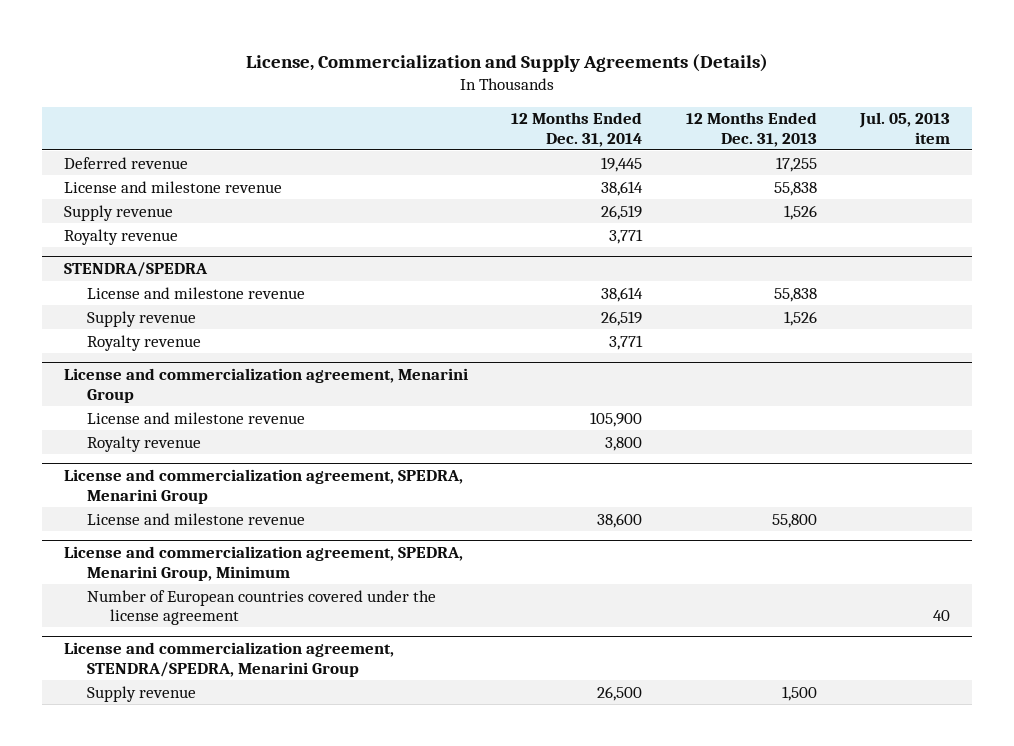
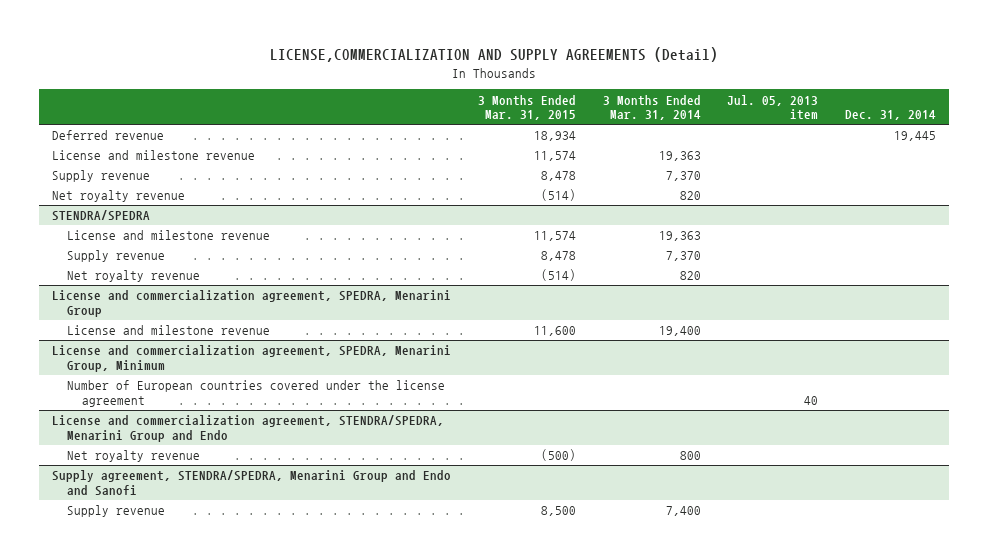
[246,53,769,72] License, Commercialization and Supply Agreements (Details) -> [270,47,719,63] LICENSE,COMMERCIALIZATION AND SUPPLY AGREEMENTS (Detail)
[511,112,643,147] 12 Months Ended Dec. 31, 2014 -> none
[685,112,817,147] 12 Months Ended Dec. 31, 2013 -> none
none -> [478,94,577,121] 3 Months Ended Mar. 31, 2015
none -> [602,94,701,121] 3 Months Ended Mar. 31, 2014
none -> [845,110,937,121] Dec. 31, 2014
[63,228,178,245] Royalty revenue -> [52,190,186,203] Net royalty revenue
[63,368,468,403] License and commercialization agreement, Menarini Group -> none
[86,411,305,424] License and milestone revenue -> none
[86,435,201,452] Royalty revenue -> none
[86,334,201,351] Royalty revenue -> [67,270,201,283] Net royalty revenue
[86,685,196,702] Supply revenue -> none
[63,642,394,677] License and commercialization agreement, STENDRA/SPEDRA, Menarini Group -> [52,415,445,443] License and commercialization agreement, STENDRA/SPEDRA, Menarini Group and Endo
none -> [67,450,201,463] Net royalty revenue
none -> [52,470,452,497] Supply agreement, STENDRA/SPEDRA, Menarini Group and Endo and Sanofi
none -> [67,505,166,518] Supply revenue

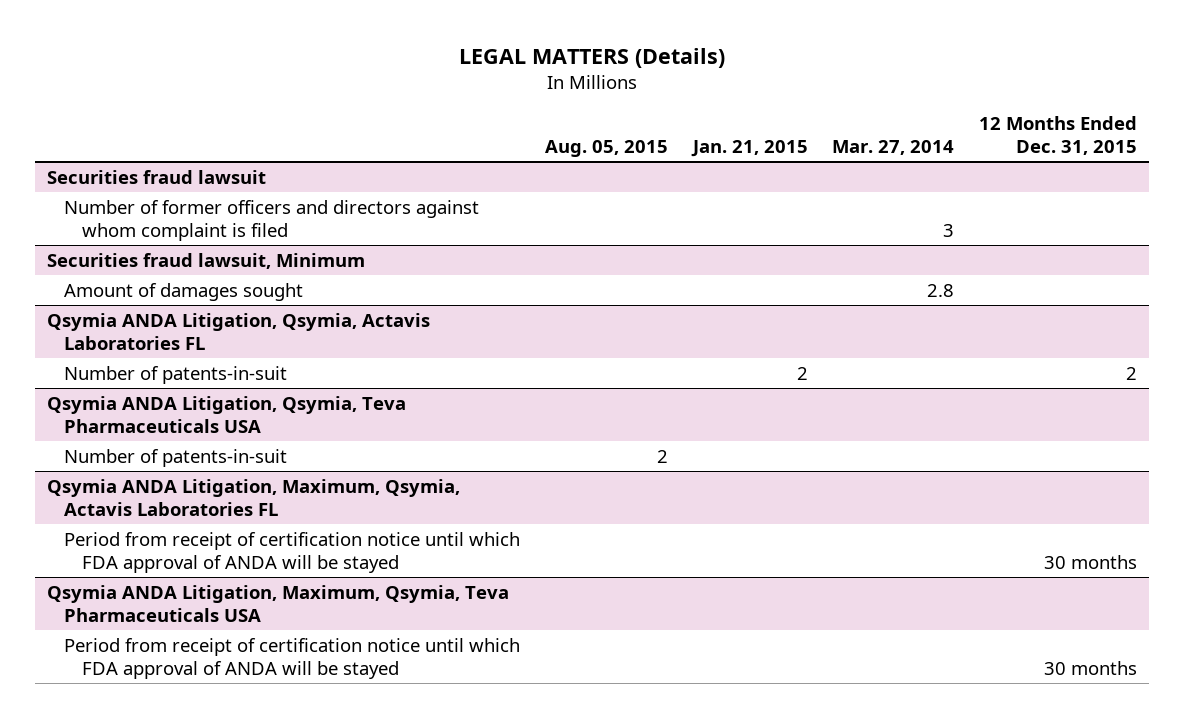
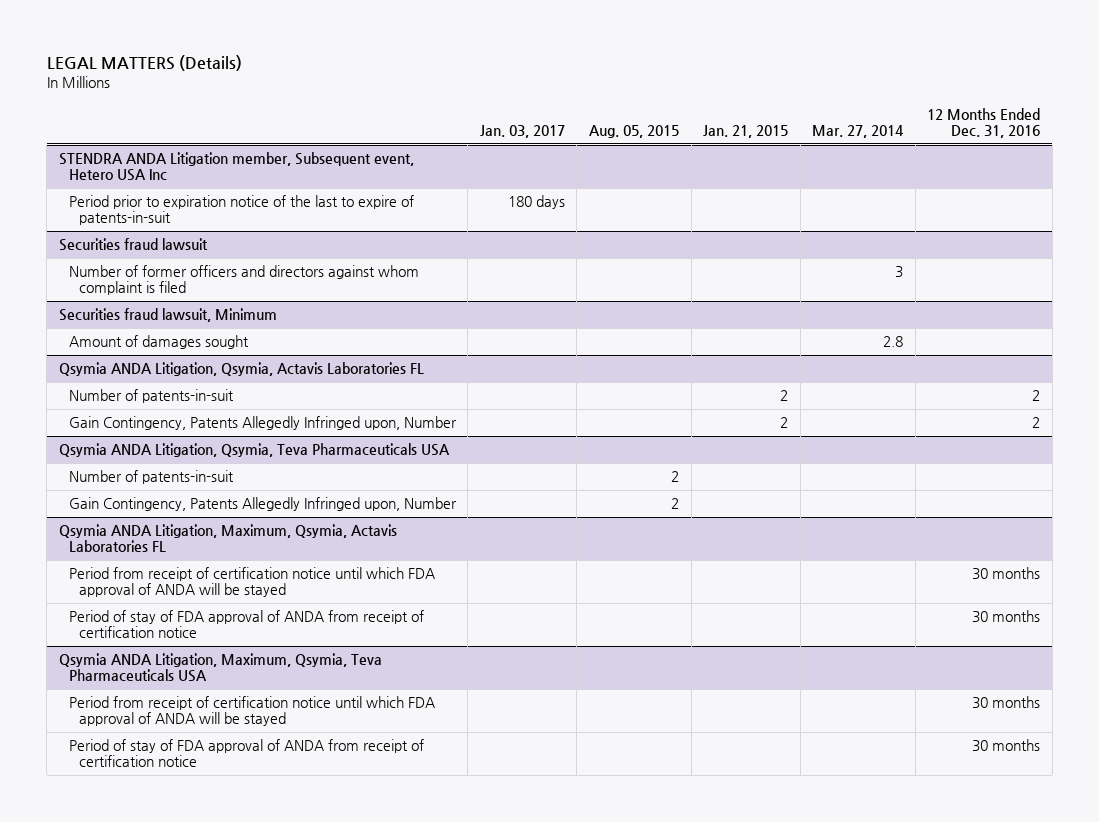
[978,115,1137,155] 12 Months Ended Dec. 31, 2015 -> none
none -> [479,125,565,139] Jan. 03, 2017
none -> [927,108,1041,139] 12 Months Ended Dec. 31, 2016
none -> [58,152,414,182] STENDRA ANDA Litigation member, Subsequent event, Hetero USA Inc
none -> [68,195,414,226] Period prior to expiration notice of the last to expire of patents-in-suit
none -> [68,416,457,431] Gain Contingency, Patents Allegedly Infringed upon, Number
none -> [68,497,457,512] Gain Contingency, Patents Allegedly Infringed upon, Number
none -> [68,610,424,639] Period of stay of FDA approval of ANDA from receipt of certification notice
none -> [68,739,424,768] Period of stay of FDA approval of ANDA from receipt of certification notice

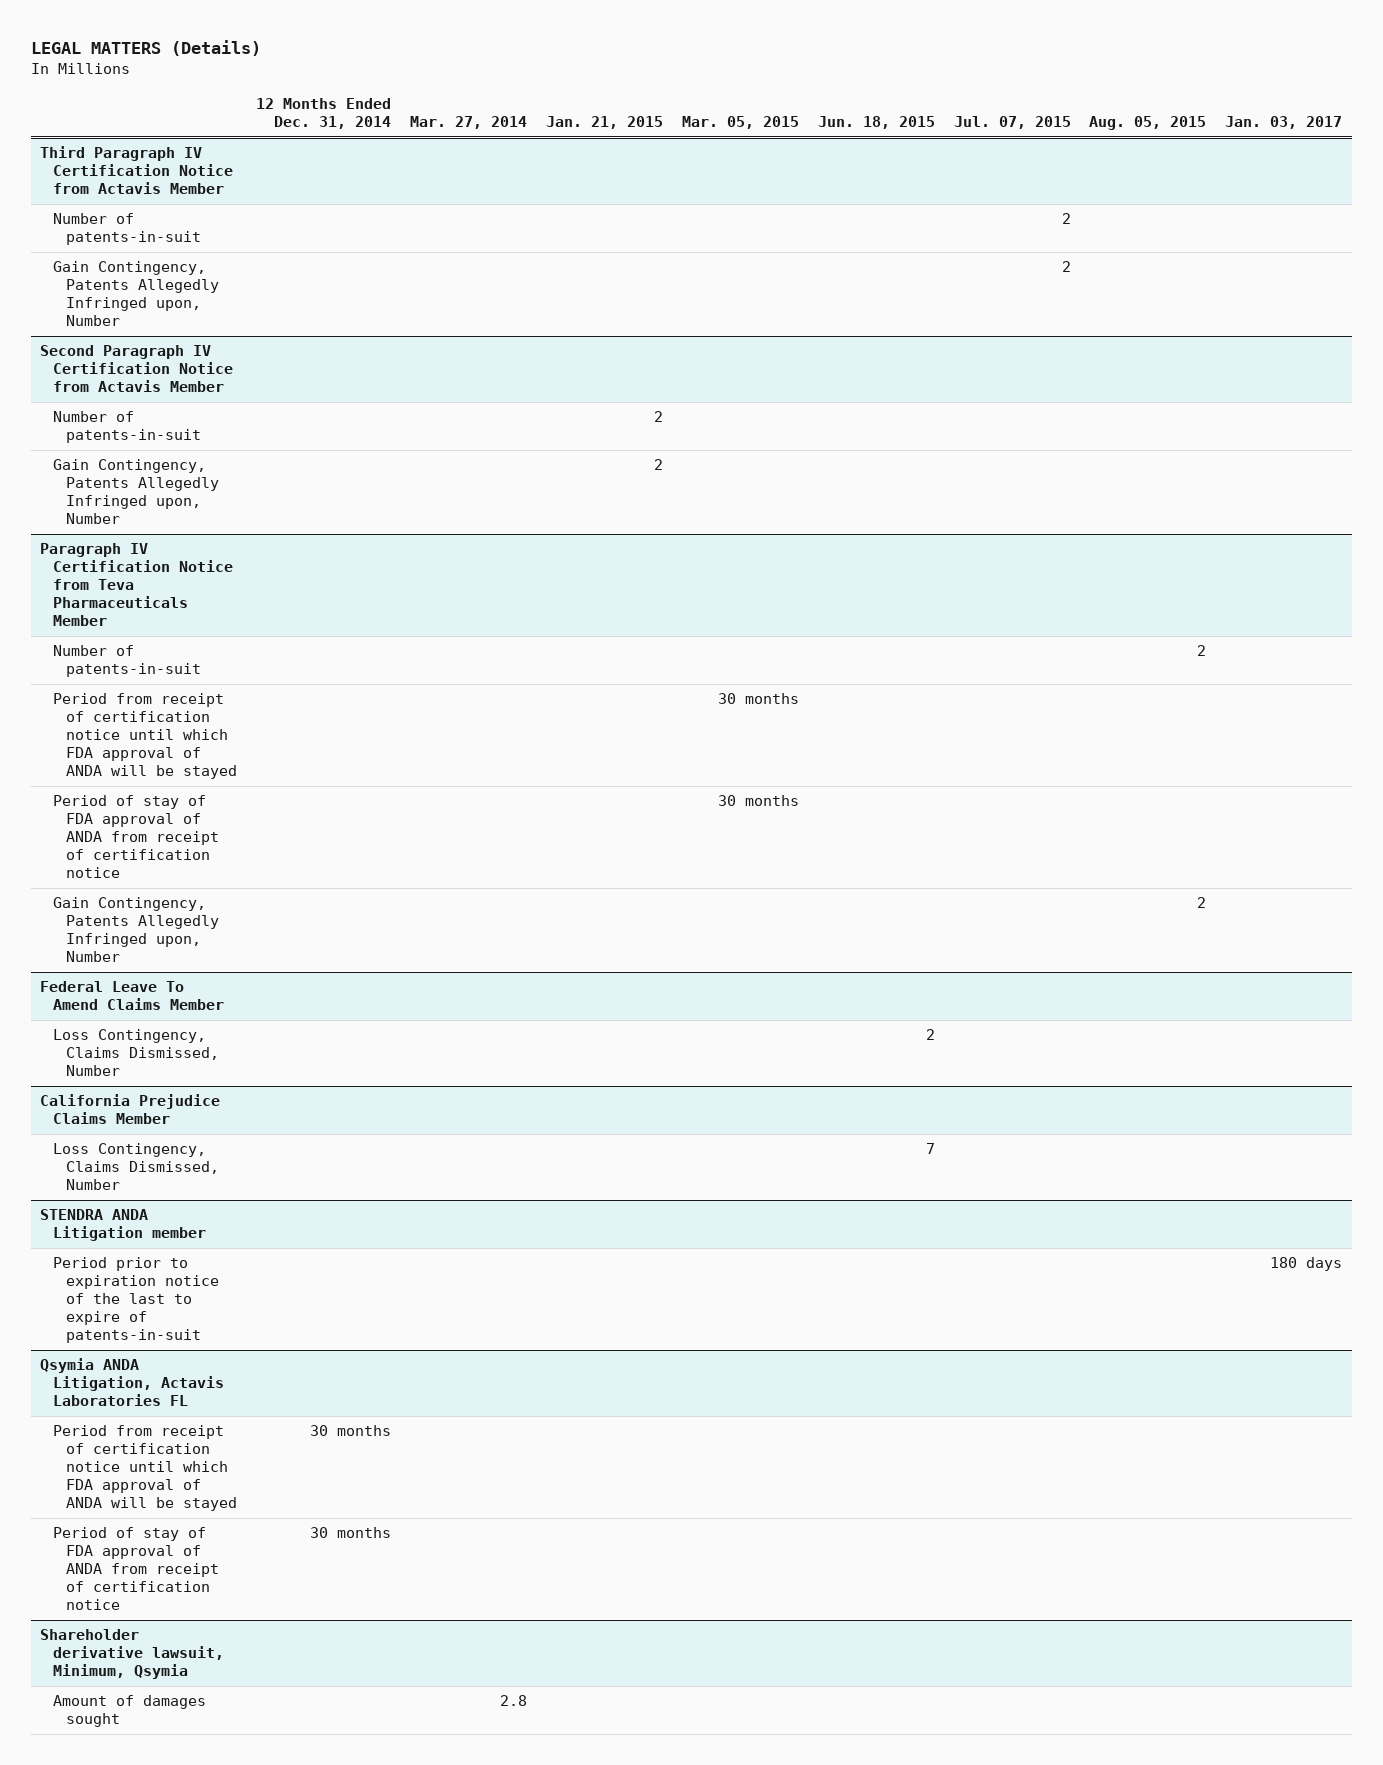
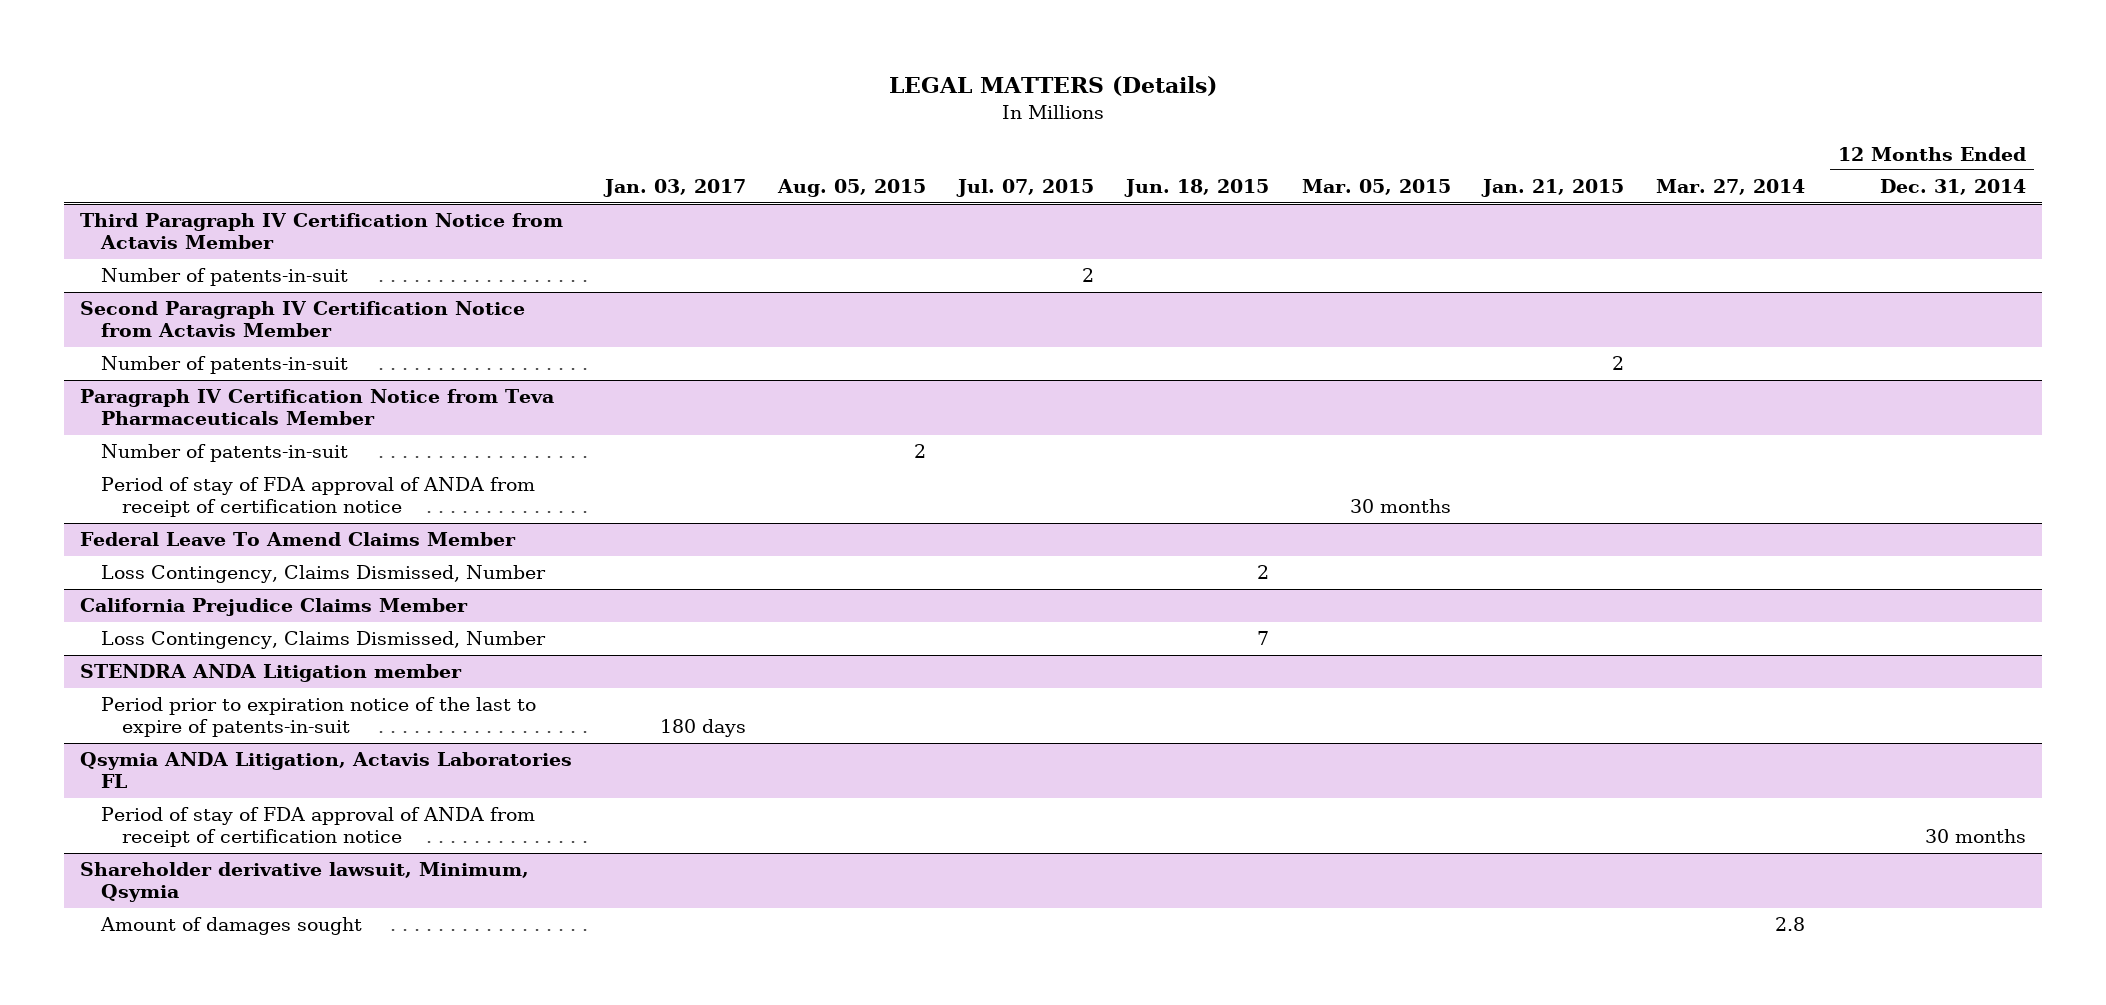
[53,261,219,327] Gain Contingency, Patents Allegedly Infringed upon, Number -> none
[53,459,219,525] Gain Contingency, Patents Allegedly Infringed upon, Number -> none
[53,693,237,780] Period from receipt of certification notice until which FDA approval of ANDA will be stayed -> none
[53,897,219,963] Gain Contingency, Patents Allegedly Infringed upon, Number -> none
[53,1425,237,1512] Period from receipt of certification notice until which FDA approval of ANDA will be stayed -> none

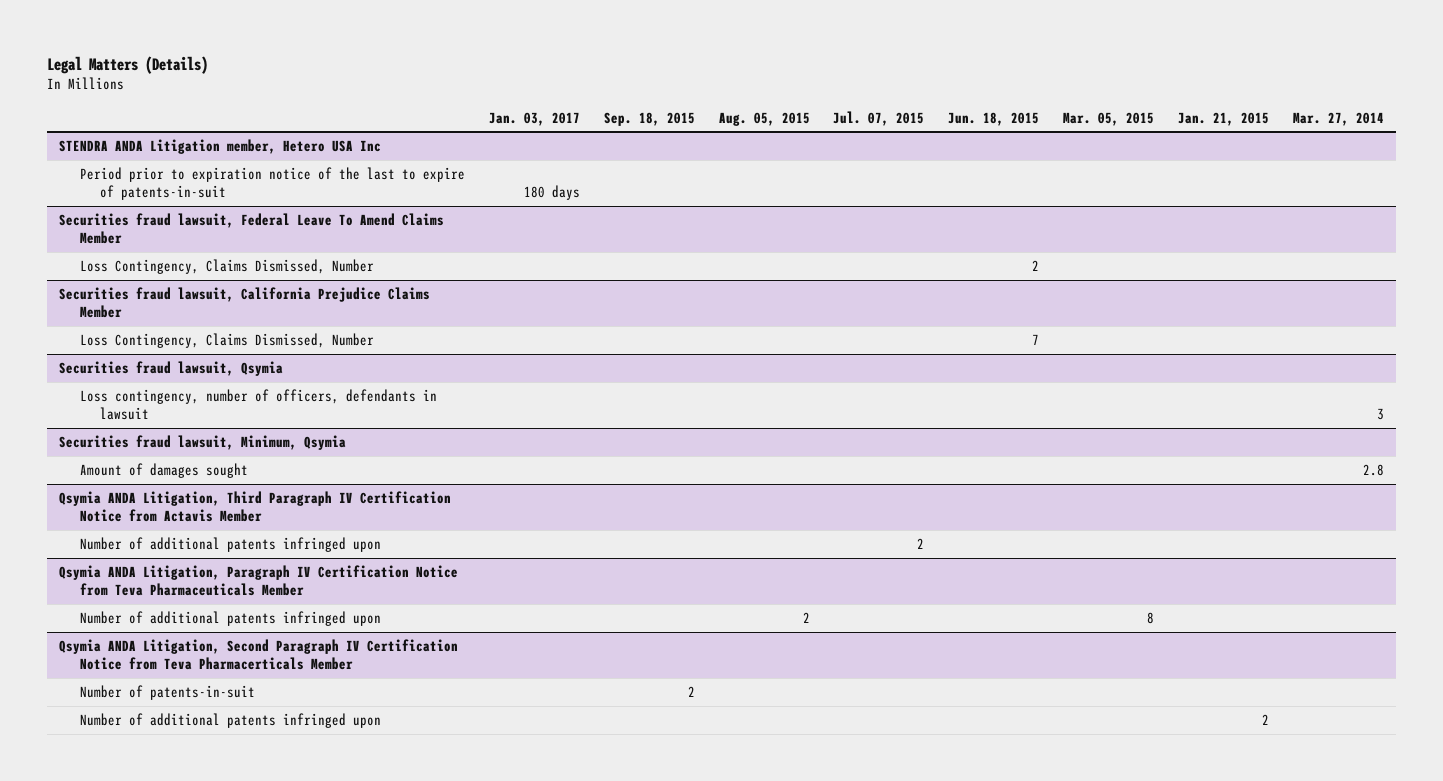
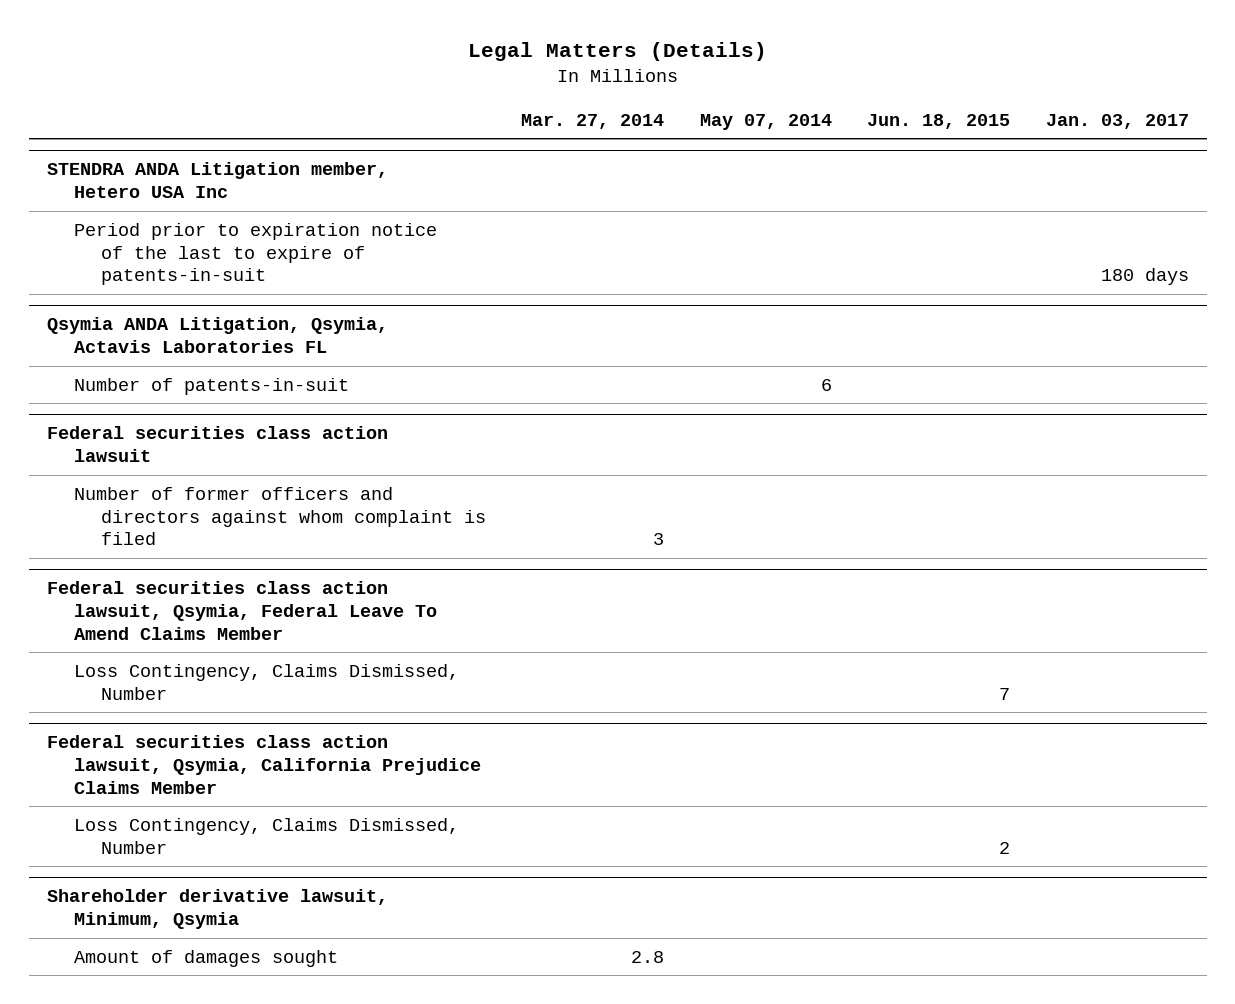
[603,111,695,126] Sep. 18, 2015 -> none
[718,111,810,126] Aug. 05, 2015 -> none
[833,110,925,126] Jul. 07, 2015 -> none
[1063,111,1155,126] Mar. 05, 2015 -> none
[1178,111,1270,126] Jan. 21, 2015 -> none
none -> [699,113,832,130] May 07, 2014
[59,360,284,376] Securities fraud lawsuit, Qsymia -> none
[79,388,437,421] Loss contingency, number of officers, defendants in lawsuit -> none
none -> [46,317,388,353] Qsymia ANDA Litigation, Qsymia, Actavis Laboratories FL
none -> [73,377,349,395] Number of patents-in-suit
none -> [46,426,388,462] Federal securities class action lawsuit
none -> [73,486,486,546] Number of former officers and directors against whom complaint is filed
[59,212,445,245] Securities fraud lawsuit, Federal Leave To Amend Claims Member -> [46,581,437,640] Federal securities class action lawsuit, Qsymia, Federal Leave To Amend Claims Member
[1032,259,1040,271] 2 -> [999,687,1011,700] 7
[59,286,431,319] Securities fraud lawsuit, California Prejudice Claims Member -> [46,735,481,794] Federal securities class action lawsuit, Qsymia, California Prejudice Claims Member
[1032,333,1040,345] 7 -> [999,841,1011,854] 2
[59,434,347,450] Securities fraud lawsuit, Minimum, Qsymia -> [46,889,388,929] Shareholder derivative lawsuit, Minimum, Qsymia
[59,490,452,523] Qsymia ANDA Litigation, Third Paragraph IV Certification Notice from Actavis Member -> none
[79,536,381,552] Number of additional patents infringed upon -> none
[59,564,459,597] Qsymia ANDA Litigation, Paragraph IV Certification Notice from Teva Pharmaceuticals Member -> none
[79,610,381,626] Number of additional patents infringed upon -> none
[59,638,459,671] Qsymia ANDA Litigation, Second Paragraph IV Certification Notice from Teva Pharmacerticals Member -> none
[79,684,255,700] Number of patents-in-suit -> none
[79,712,381,728] Number of additional patents infringed upon -> none

